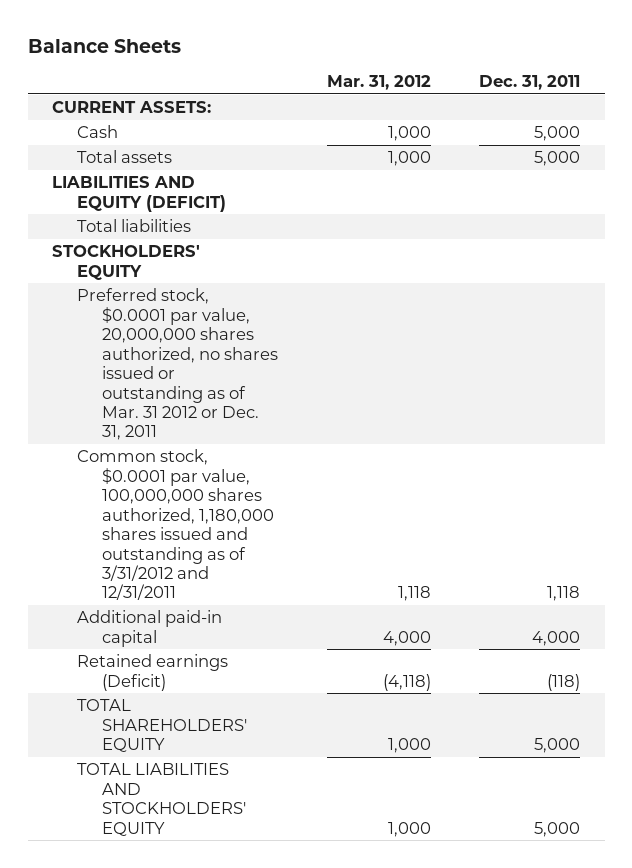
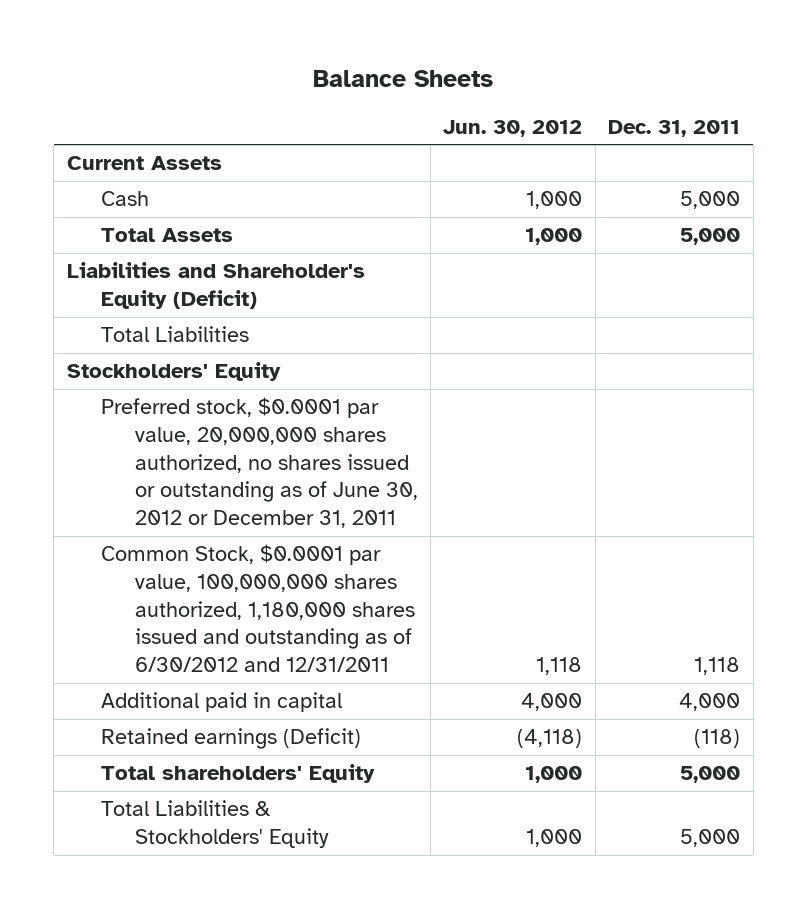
[326,75,431,91] Mar. 31, 2012 -> none
none -> [443,119,583,137] Jun. 30, 2012
[51,101,211,114] CURRENT ASSETS: -> [66,156,222,171] Current Assets
[76,150,172,164] Total assets -> [100,228,233,243] Total Assets
[51,176,226,212] LIABILITIES AND EQUITY (DEFICIT) -> [66,262,365,309] Liabilities and Shareholder's Equity (Deficit)
[76,219,191,233] Total liabilities -> [100,326,249,343] Total Liabilities
[51,245,200,280] STOCKHOLDERS' EQUITY -> [66,362,281,382] Stockholders' Equity
[76,288,279,441] Preferred stock, $0.0001 par value, 20,000,000 shares authorized, no shares issued or outstanding as of Mar. 31 2012 or Dec. 31, 2011 -> [100,397,418,529] Preferred stock, $0.0001 par value, 20,000,000 shares authorized, no shares issued or outstanding as of June 30, 2012 or December 31, 2011
[76,449,275,601] Common stock, $0.0001 par value, 100,000,000 shares authorized, 1,180,000 shares issued and outstanding as of 3/31/2012 and 12/31/2011 -> [100,544,415,673] Common Stock, $0.0001 par value, 100,000,000 shares authorized, 1,180,000 shares issued and outstanding as of 6/30/2012 and 12/31/2011
[76,610,222,647] Additional paid-in capital -> [100,692,342,713] Additional paid in capital
[76,699,248,753] TOTAL SHAREHOLDERS' EQUITY -> [100,764,375,784] Total shareholders' Equity
[76,763,247,836] TOTAL LIABILITIES AND STOCKHOLDERS' EQUITY -> [100,800,329,848] Total Liabilities & Stockholders' Equity

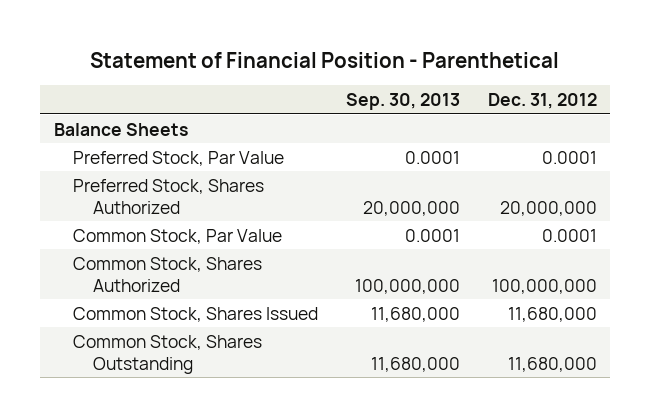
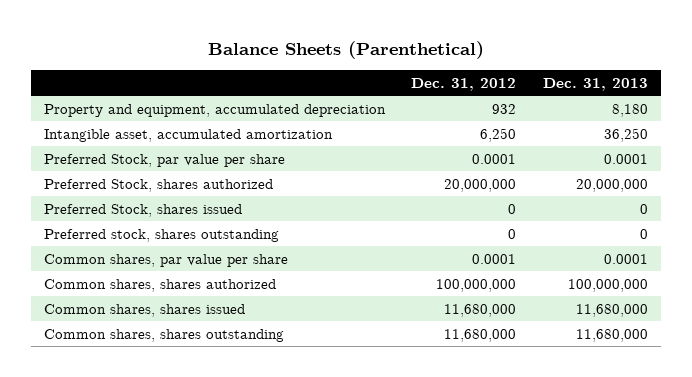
[90,51,560,68] Statement of Financial Position - Parenthetical -> [207,40,484,59] Balance Sheets (Parenthetical)
[346,92,461,110] Sep. 30, 2013 -> none
none -> [542,77,648,91] Dec. 31, 2013
[54,122,189,136] Balance Sheets -> none
none -> [44,103,387,117] Property and equipment, accumulated depreciation
none -> [44,128,334,142] Intangible asset, accumulated amortization
[73,150,285,166] Preferred Stock, Par Value -> [44,153,286,167] Preferred Stock, par value per share
[73,178,265,214] Preferred Stock, Shares Authorized -> [44,178,274,192] Preferred Stock, shares authorized
none -> [44,203,243,217] Preferred Stock, shares issued
none -> [44,228,280,242] Preferred stock, shares outstanding
[73,228,283,244] Common Stock, Par Value -> [44,253,289,267] Common shares, par value per share
[73,256,263,292] Common Stock, Shares Authorized -> [44,278,277,292] Common shares, shares authorized
[73,306,319,322] Common Stock, Shares Issued -> [44,303,246,317] Common shares, shares issued
[73,334,263,374] Common Stock, Shares Outstanding -> [44,328,285,342] Common shares, shares outstanding

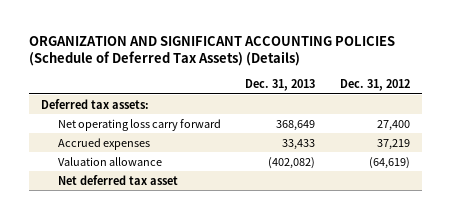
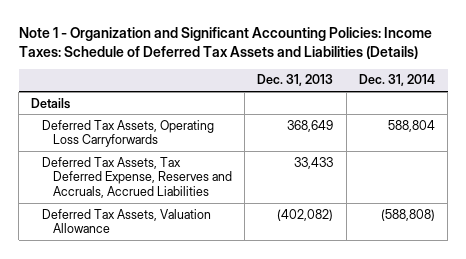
[28,36,395,67] ORGANIZATION AND SIGNIFICANT ACCOUNTING POLICIES (Schedule of Deferred Tax Assets) (Details) -> [18,26,432,59] Note 1 - Organization and Significant Accounting Policies: Income Taxes: Schedule of Deferred Tax Assets and Liabilities (Details)
[339,79,410,92] Dec. 31, 2012 -> none
none -> [358,74,435,87] Dec. 31, 2014
[40,98,149,109] Deferred tax assets: -> none
[57,174,178,185] Net deferred tax asset -> none
none -> [31,97,71,109] Details
[57,118,221,131] Net operating loss carry forward -> [42,119,215,148] Deferred Tax Assets, Operating Loss Carryforwards
[57,137,150,150] Accrued expenses -> [42,156,232,199] Deferred Tax Assets, Tax Deferred Expense, Reserves and Accruals, Accrued Liabilities
[57,156,162,166] Valuation allowance -> [42,208,212,234] Deferred Tax Assets, Valuation Allowance

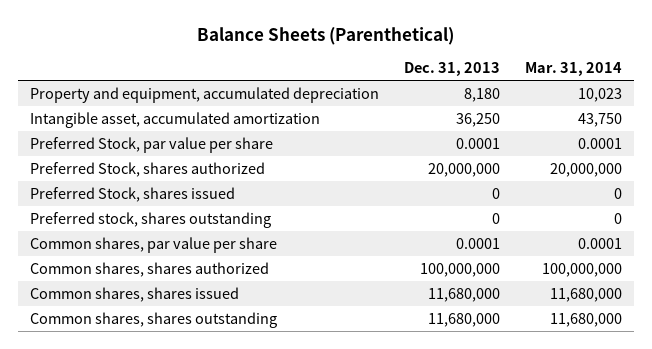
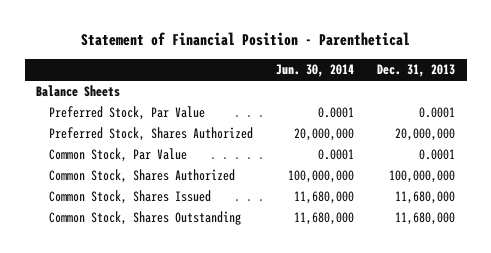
[197,26,455,45] Balance Sheets (Parenthetical) -> [80,32,410,47] Statement of Financial Position - Parenthetical
[524,62,622,77] Mar. 31, 2014 -> none
none -> [275,64,354,78] Jun. 30, 2014
[30,86,380,103] Property and equipment, accumulated depreciation -> none
[30,111,321,128] Intangible asset, accumulated amortization -> none
[30,186,236,202] Preferred Stock, shares issued -> none
[30,211,272,228] Preferred stock, shares outstanding -> none
none -> [36,85,121,98] Balance Sheets
[30,136,274,153] Preferred Stock, par value per share -> [48,106,205,121] Preferred Stock, Par Value
[30,161,266,177] Preferred Stock, shares authorized -> [48,127,253,142] Preferred Stock, Shares Authorized
[30,236,278,253] Common shares, par value per share -> [48,148,187,163] Common Stock, Par Value
[30,261,270,277] Common shares, shares authorized -> [48,169,235,184] Common Stock, Shares Authorized
[30,286,240,302] Common shares, shares issued -> [48,190,211,205] Common Stock, Shares Issued
[30,311,278,328] Common shares, shares outstanding -> [48,211,241,226] Common Stock, Shares Outstanding

